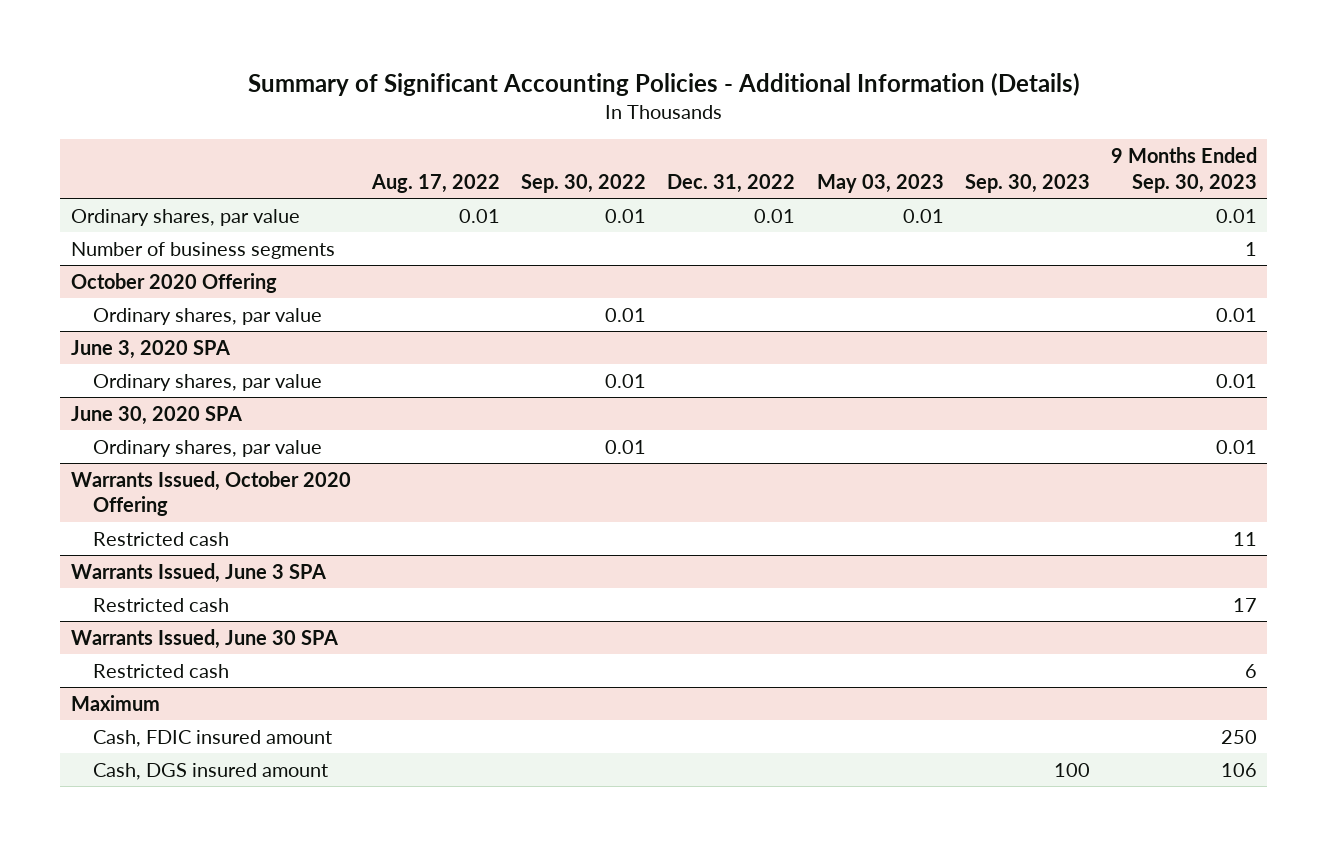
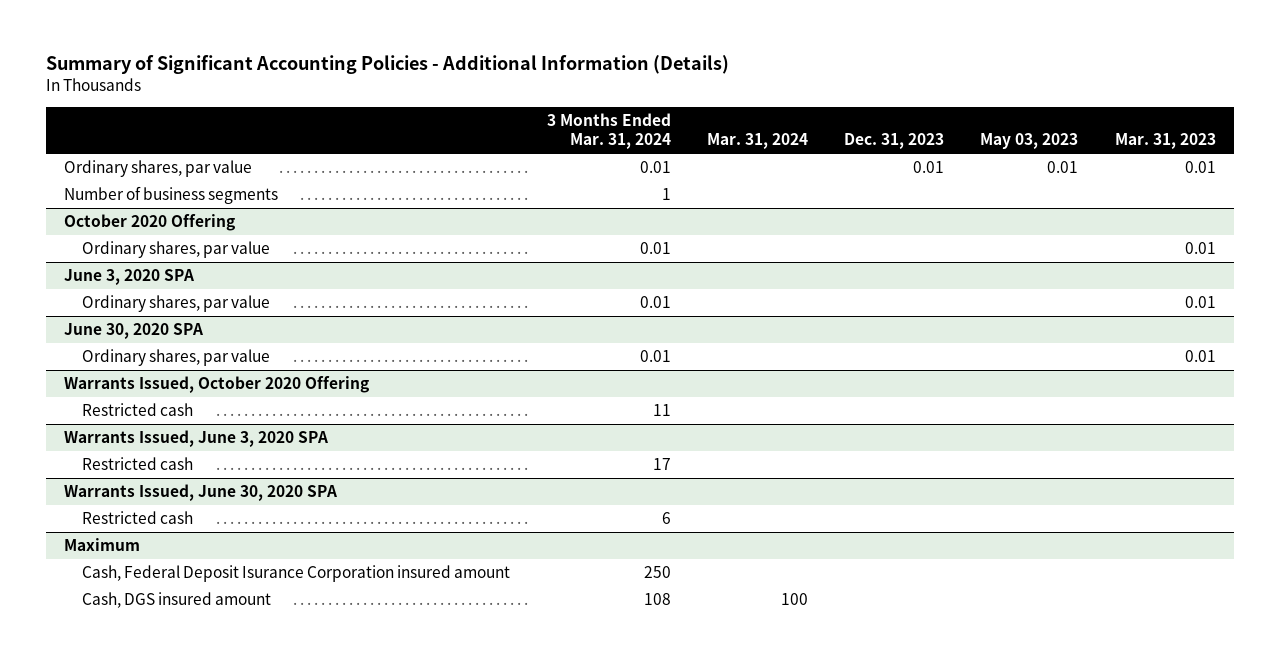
[371,173,501,193] Aug. 17, 2022 -> none
[521,173,647,193] Sep. 30, 2022 -> none
[667,173,796,193] Dec. 31, 2022 -> none
[964,173,1090,193] Sep. 30, 2023 -> none
[1110,147,1257,193] 9 Months Ended Sep. 30, 2023 -> none
none -> [546,112,671,150] 3 Months Ended Mar. 31, 2024
none -> [706,133,808,150] Mar. 31, 2024
none -> [844,133,945,150] Dec. 31, 2023
none -> [1114,133,1216,150] Mar. 31, 2023
[71,562,327,583] Warrants Issued, June 3 SPA -> [64,430,329,448] Warrants Issued, June 3, 2020 SPA
[71,628,339,649] Warrants Issued, June 30 SPA -> [64,484,338,502] Warrants Issued, June 30, 2020 SPA
[93,729,333,747] Cash, FDIC insured amount -> [82,565,511,583] Cash, Federal Deposit Isurance Corporation insured amount

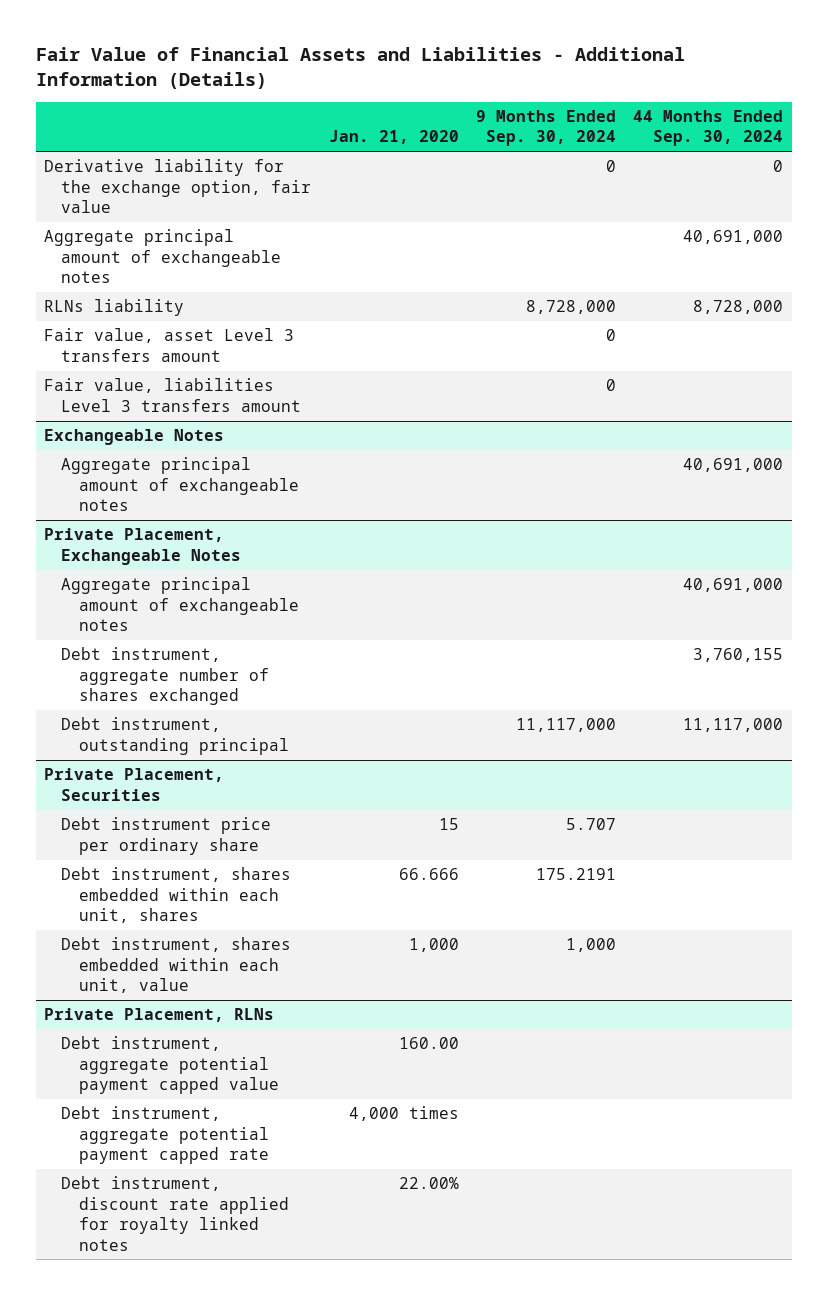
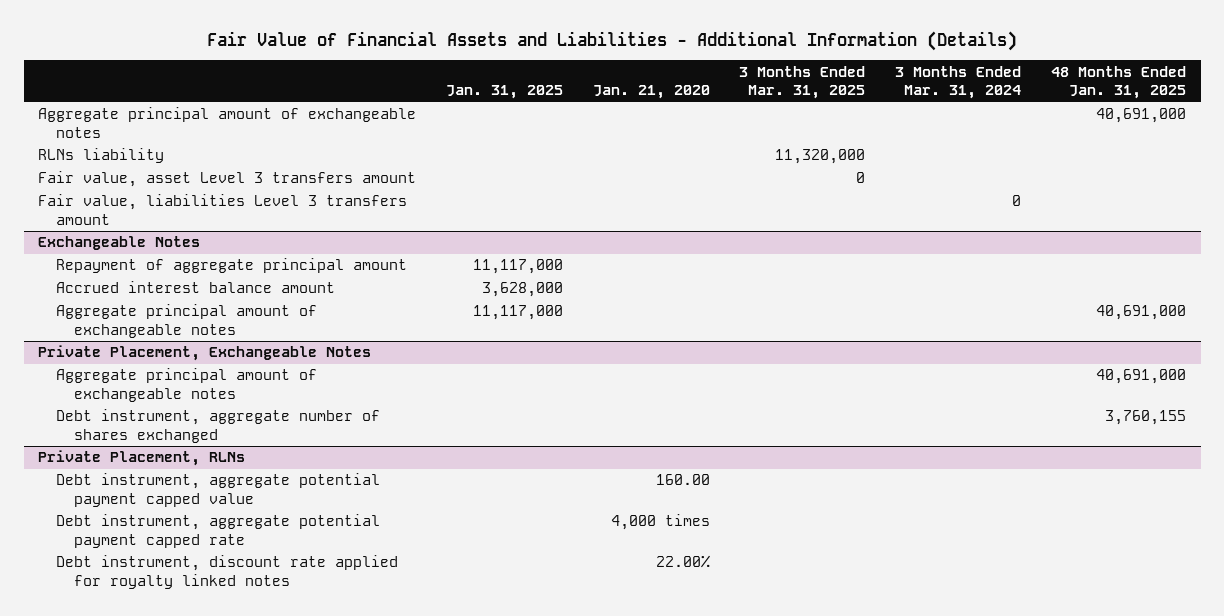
[475,110,616,147] 9 Months Ended Sep. 30, 2024 -> none
[633,110,784,147] 44 Months Ended Sep. 30, 2024 -> none
none -> [446,85,564,100] Jan. 31, 2025
none -> [739,65,866,100] 3 Months Ended Mar. 31, 2025
none -> [895,65,1022,100] 3 Months Ended Mar. 31, 2024
none -> [1050,65,1186,100] 48 Months Ended Jan. 31, 2025
[44,159,312,214] Derivative liability for the exchange option, fair value -> none
none -> [56,258,408,274] Repayment of aggregate principal amount
none -> [56,281,336,294] Accrued interest balance amount
[61,717,289,755] Debt instrument, outstanding principal -> none
[44,768,225,801] Private Placement, Securities -> none
[61,817,272,855] Debt instrument price per ordinary share -> none
[61,867,292,924] Debt instrument, shares embedded within each unit, shares -> none
[61,937,292,994] Debt instrument, shares embedded within each unit, value -> none

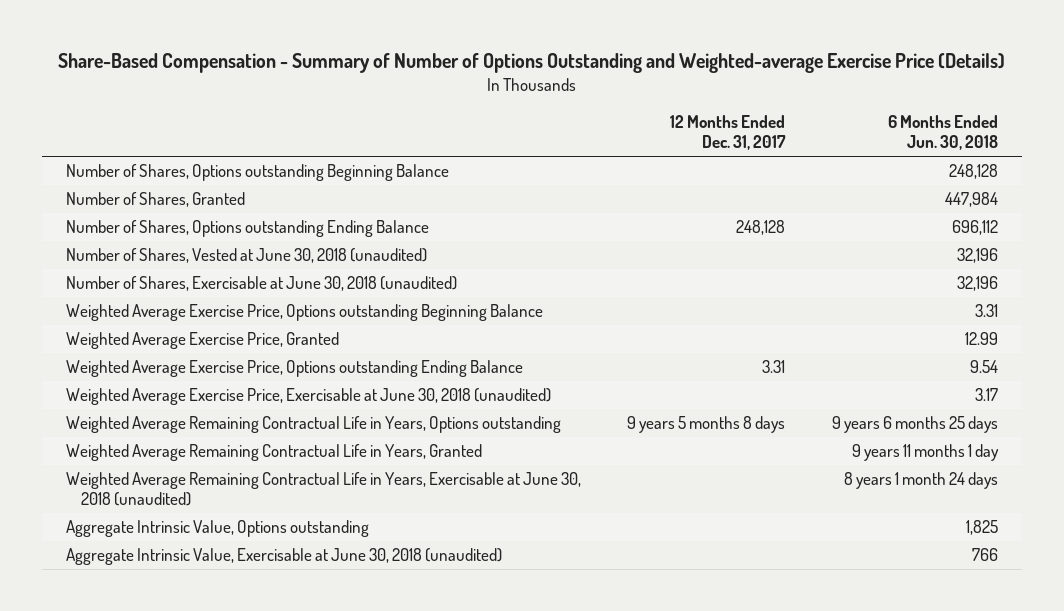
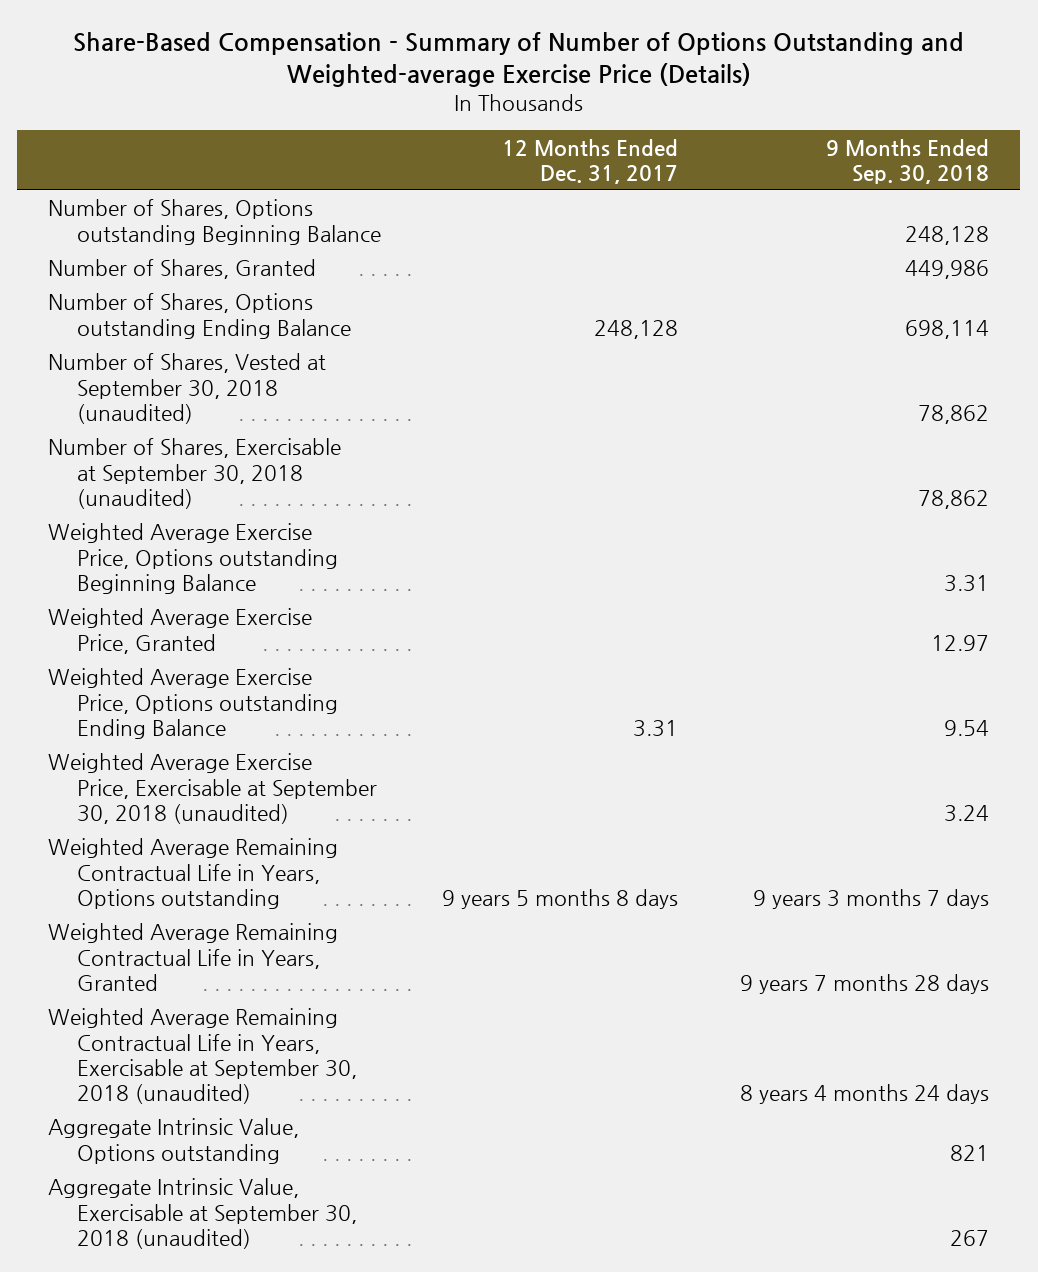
[888,115,999,151] 6 Months Ended Jun. 30, 2018 -> none
none -> [826,138,990,184] 9 Months Ended Sep. 30, 2018
[65,248,427,264] Number of Shares, Vested at June 30, 2018 (unaudited) -> [48,353,327,424] Number of Shares, Vested at September 30, 2018 (unaudited)
[65,276,457,292] Number of Shares, Exercisable at June 30, 2018 (unaudited) -> [48,438,342,509] Number of Shares, Exercisable at September 30, 2018 (unaudited)
[65,388,551,406] Weighted Average Exercise Price, Exercisable at June 30, 2018 (unaudited) -> [48,753,377,824] Weighted Average Exercise Price, Exercisable at September 30, 2018 (unaudited)
[65,472,581,507] Weighted Average Remaining Contractual Life in Years, Exercisable at June 30, 2018 (unaudited) -> [48,1008,357,1104] Weighted Average Remaining Contractual Life in Years, Exercisable at September 30, 2018 (unaudited)
[65,548,502,566] Aggregate Intrinsic Value, Exercisable at June 30, 2018 (unaudited) -> [48,1178,357,1249] Aggregate Intrinsic Value, Exercisable at September 30, 2018 (unaudited)

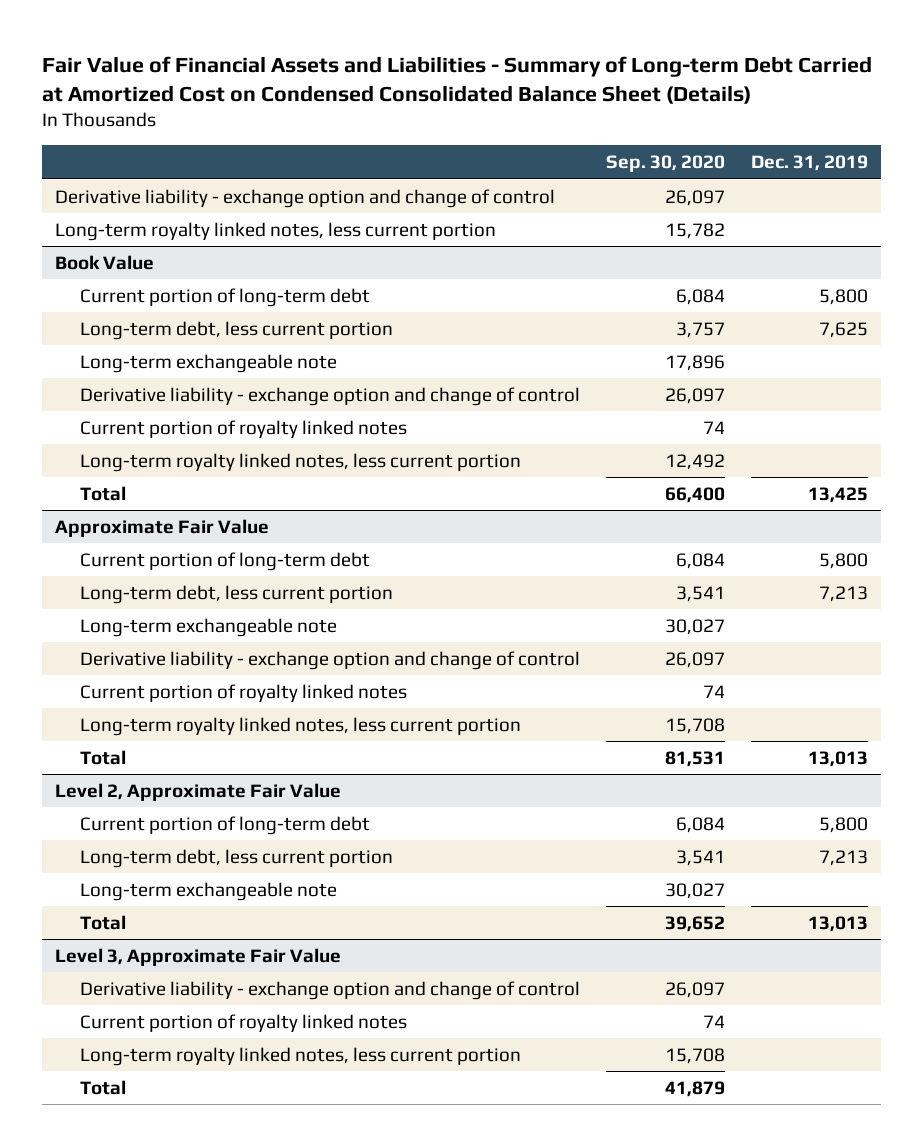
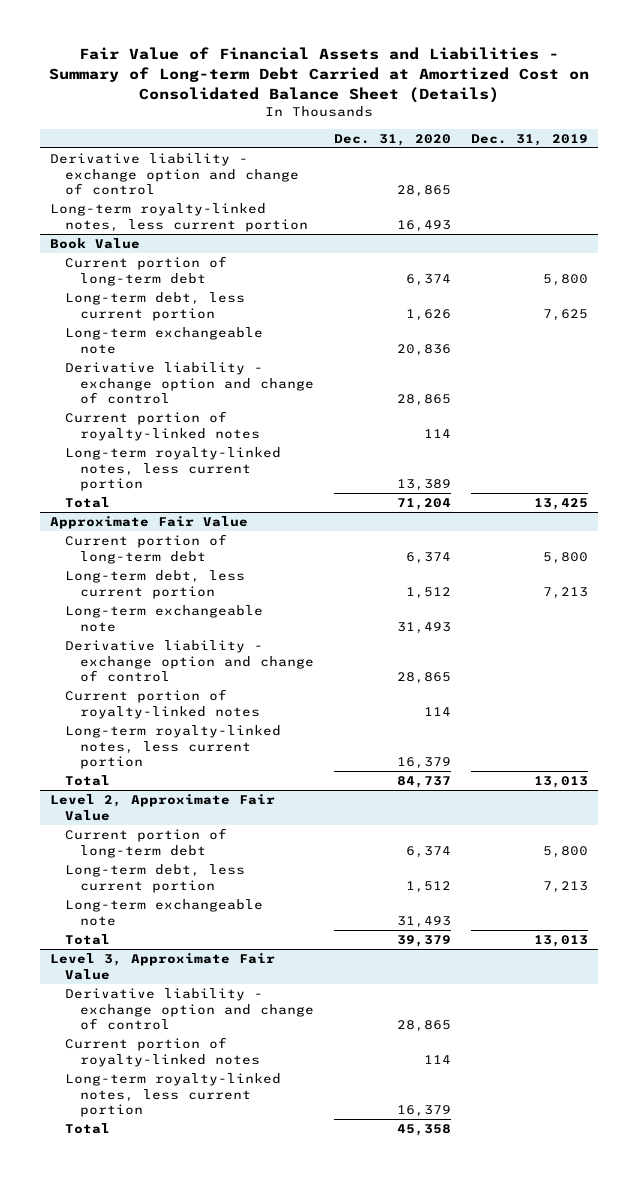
[42,55,873,104] Fair Value of Financial Assets and Liabilities - Summary of Long-term Debt Carried at Amortized Cost on Condensed Consolidated Balance Sheet (Details) -> [48,47,589,103] Fair Value of Financial Assets and Liabilities - Summary of Long-term Debt Carried at Amortized Cost on Consolidated Balance Sheet (Details)
[606,155,726,173] Sep. 30, 2020 -> none
none -> [334,133,452,146] Dec. 31, 2020
[55,221,497,241] Long-term royalty linked notes, less current portion -> [49,202,308,232] Long-term royalty-linked notes, less current portion
[80,419,408,438] Current portion of royalty linked notes -> [64,410,260,441] Current portion of royalty-linked notes
[80,452,522,472] Long-term royalty linked notes, less current portion -> [64,446,281,492] Long-term royalty-linked notes, less current portion
[80,683,408,702] Current portion of royalty linked notes -> [64,688,260,719] Current portion of royalty-linked notes
[80,716,522,736] Long-term royalty linked notes, less current portion -> [64,724,281,770] Long-term royalty-linked notes, less current portion
[80,1013,408,1032] Current portion of royalty linked notes -> [64,1036,260,1067] Current portion of royalty-linked notes
[80,1046,522,1066] Long-term royalty linked notes, less current portion -> [64,1072,281,1118] Long-term royalty-linked notes, less current portion

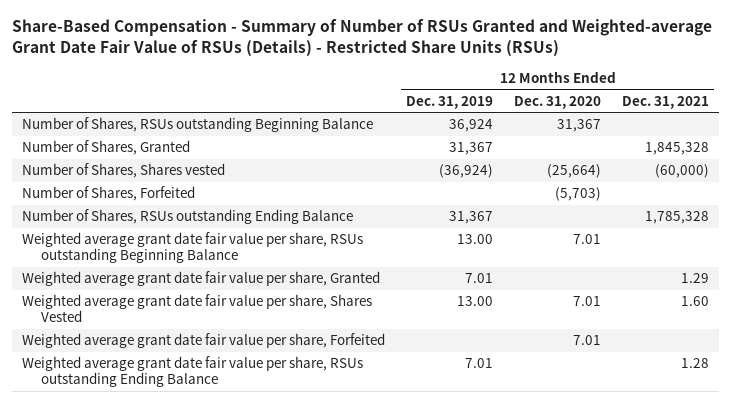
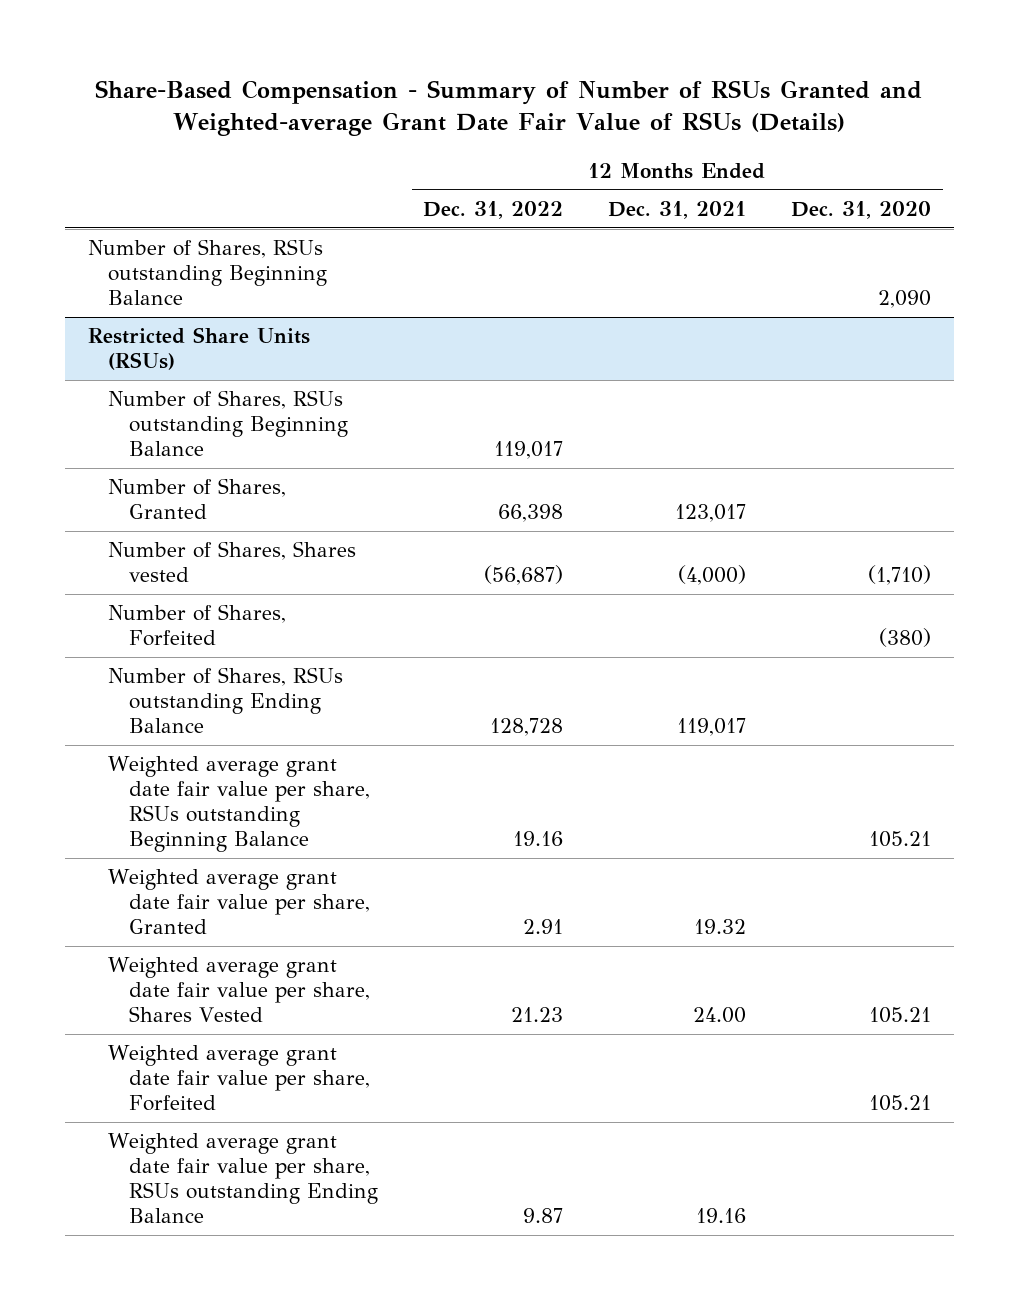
[11,19,712,58] Share-Based Compensation - Summary of Number of RSUs Granted and Weighted-average Grant Date Fair Value of RSUs (Details) - Restricted Share Units (RSUs) -> [95,79,923,137] Share-Based Compensation - Summary of Number of RSUs Granted and Weighted-average Grant Date Fair Value of RSUs (Details)
[406,95,494,109] Dec. 31, 2019 -> none
none -> [423,200,564,219] Dec. 31, 2022
[22,140,191,156] Number of Shares, Granted -> none
[22,163,226,179] Number of Shares, Shares vested -> none
[22,186,196,202] Number of Shares, Forfeited -> none
[22,209,354,225] Number of Shares, RSUs outstanding Ending Balance -> none
[22,232,364,264] Weighted average grant date fair value per share, RSUs outstanding Beginning Balance -> none
[22,271,381,287] Weighted average grant date fair value per share, Granted -> none
[22,294,373,323] Weighted average grant date fair value per share, Shares Vested -> none
[22,333,386,349] Weighted average grant date fair value per share, Forfeited -> none
[22,356,364,388] Weighted average grant date fair value per share, RSUs outstanding Ending Balance -> none
[557,119,602,133] 31,367 -> [878,290,932,309] 2,090
none -> [87,327,310,371] Restricted Share Units (RSUs)
none -> [108,390,349,457] Number of Shares, RSUs outstanding Beginning Balance
none -> [108,478,287,520] Number of Shares, Granted
none -> [108,541,357,583] Number of Shares, Shares vested
none -> [108,604,287,647] Number of Shares, Forfeited
none -> [108,667,344,734] Number of Shares, RSUs outstanding Ending Balance
none -> [108,756,371,852] Weighted average grant date fair value per share, RSUs outstanding Beginning Balance
none -> [108,869,371,935] Weighted average grant date fair value per share, Granted
none -> [108,957,371,1023] Weighted average grant date fair value per share, Shares Vested
none -> [108,1045,371,1112] Weighted average grant date fair value per share, Forfeited
none -> [108,1133,379,1223] Weighted average grant date fair value per share, RSUs outstanding Ending Balance

